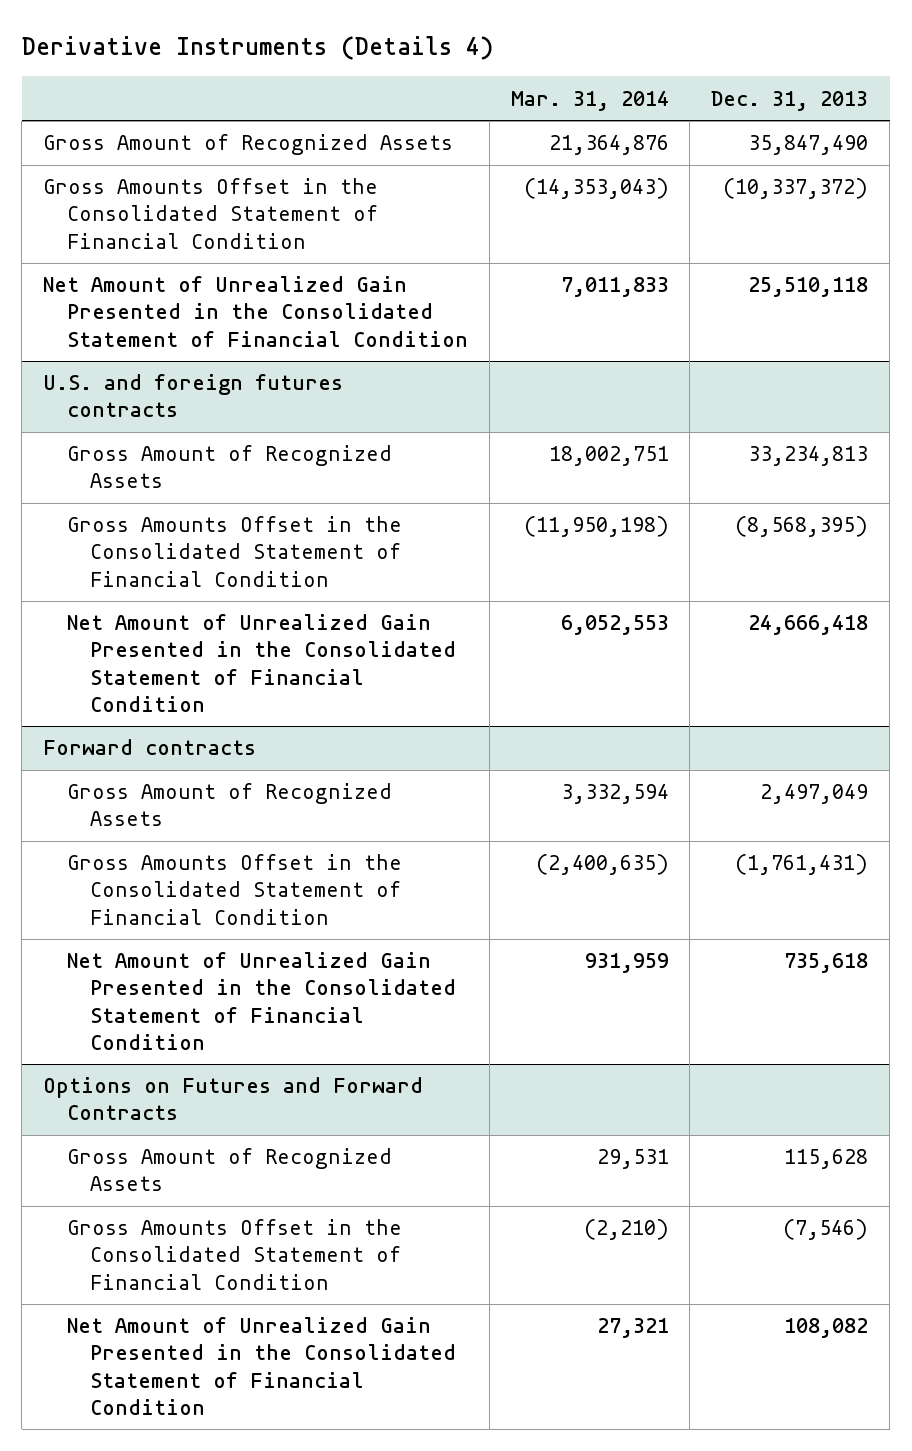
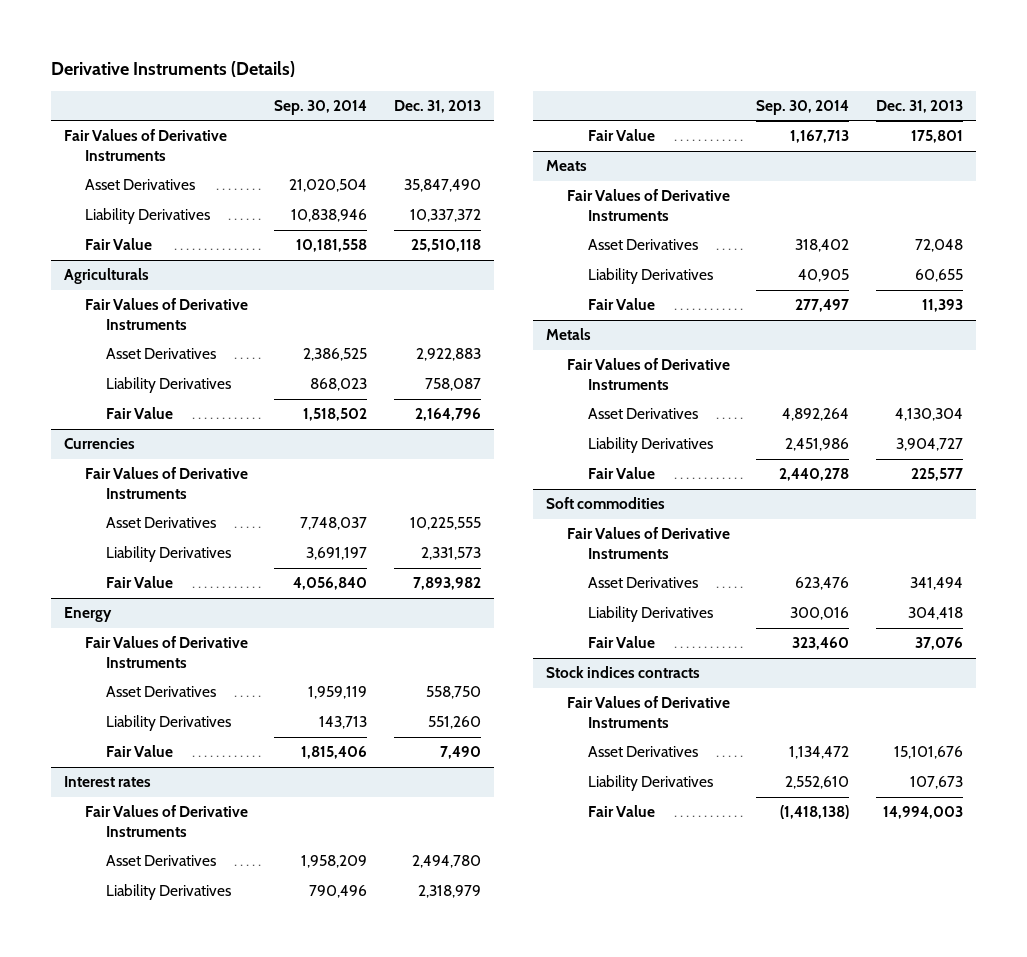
[21,36,493,61] Derivative Instruments (Details 4) -> [50,61,295,78] Derivative Instruments (Details)
[510,90,669,111] Mar. 31, 2014 -> none
none -> [274,99,368,115] Sep. 30, 2014
[43,178,379,249] Gross Amounts Offset in the Consolidated Statement of Financial Condition -> none
[43,374,344,418] U.S. and foreign futures contracts -> none
[66,445,392,489] Gross Amount of Recognized Assets -> none
[66,516,402,587] Gross Amounts Offset in the Consolidated Statement of Financial Condition -> none
[66,614,456,712] Net Amount of Unrealized Gain Presented in the Consolidated Statement of Financial Condition -> none
[43,739,257,756] Forward contracts -> none
[66,783,392,827] Gross Amount of Recognized Assets -> none
[66,854,402,925] Gross Amounts Offset in the Consolidated Statement of Financial Condition -> none
[66,952,456,1050] Net Amount of Unrealized Gain Presented in the Consolidated Statement of Financial Condition -> none
[43,1077,424,1121] Options on Futures and Forward Contracts -> none
[66,1148,392,1192] Gross Amount of Recognized Assets -> none
[66,1219,402,1290] Gross Amounts Offset in the Consolidated Statement of Financial Condition -> none
[66,1317,456,1415] Net Amount of Unrealized Gain Presented in the Consolidated Statement of Financial Condition -> none
none -> [64,129,228,162] Fair Values of Derivative Instruments
[43,134,454,156] Gross Amount of Recognized Assets -> [84,179,195,191] Asset Derivatives
none -> [84,208,210,225] Liability Derivatives
[43,276,468,347] Net Amount of Unrealized Gain Presented in the Consolidated Statement of Financial Condition -> [84,238,152,251] Fair Value
none -> [64,268,150,285] Agriculturals
none -> [84,298,248,331] Fair Values of Derivative Instruments
none -> [105,348,216,360] Asset Derivatives
none -> [105,377,231,394] Liability Derivatives
none -> [105,407,173,420] Fair Value
none -> [64,438,136,450] Currencies
none -> [84,467,248,500] Fair Values of Derivative Instruments
none -> [105,517,216,529] Asset Derivatives
none -> [105,546,231,563] Liability Derivatives
none -> [105,576,173,589] Fair Value
none -> [64,607,113,623] Energy
none -> [84,636,248,669] Fair Values of Derivative Instruments
none -> [105,686,216,698] Asset Derivatives
none -> [105,715,231,732] Liability Derivatives
none -> [105,745,173,758] Fair Value
none -> [64,776,152,788] Interest rates
none -> [84,805,248,838] Fair Values of Derivative Instruments
none -> [105,855,216,867] Asset Derivatives
none -> [105,884,231,901] Liability Derivatives
none -> [587,129,655,142] Fair Value
none -> [545,160,587,172] Meats
none -> [566,189,730,222] Fair Values of Derivative Instruments
none -> [587,239,698,251] Asset Derivatives
none -> [587,268,713,285] Liability Derivatives
none -> [587,298,655,311] Fair Value
none -> [545,328,591,341] Metals
none -> [566,358,730,391] Fair Values of Derivative Instruments
none -> [587,408,698,420] Asset Derivatives
none -> [587,437,713,454] Liability Derivatives
none -> [587,467,655,480] Fair Value
none -> [545,497,665,510] Soft commodities
none -> [566,527,730,560] Fair Values of Derivative Instruments
none -> [587,577,698,589] Asset Derivatives
none -> [587,606,713,623] Liability Derivatives
none -> [587,636,655,649] Fair Value
none -> [545,666,700,679] Stock indices contracts
none -> [566,696,730,729] Fair Values of Derivative Instruments
none -> [587,746,698,758] Asset Derivatives
none -> [587,775,713,792] Liability Derivatives
none -> [587,805,655,818] Fair Value

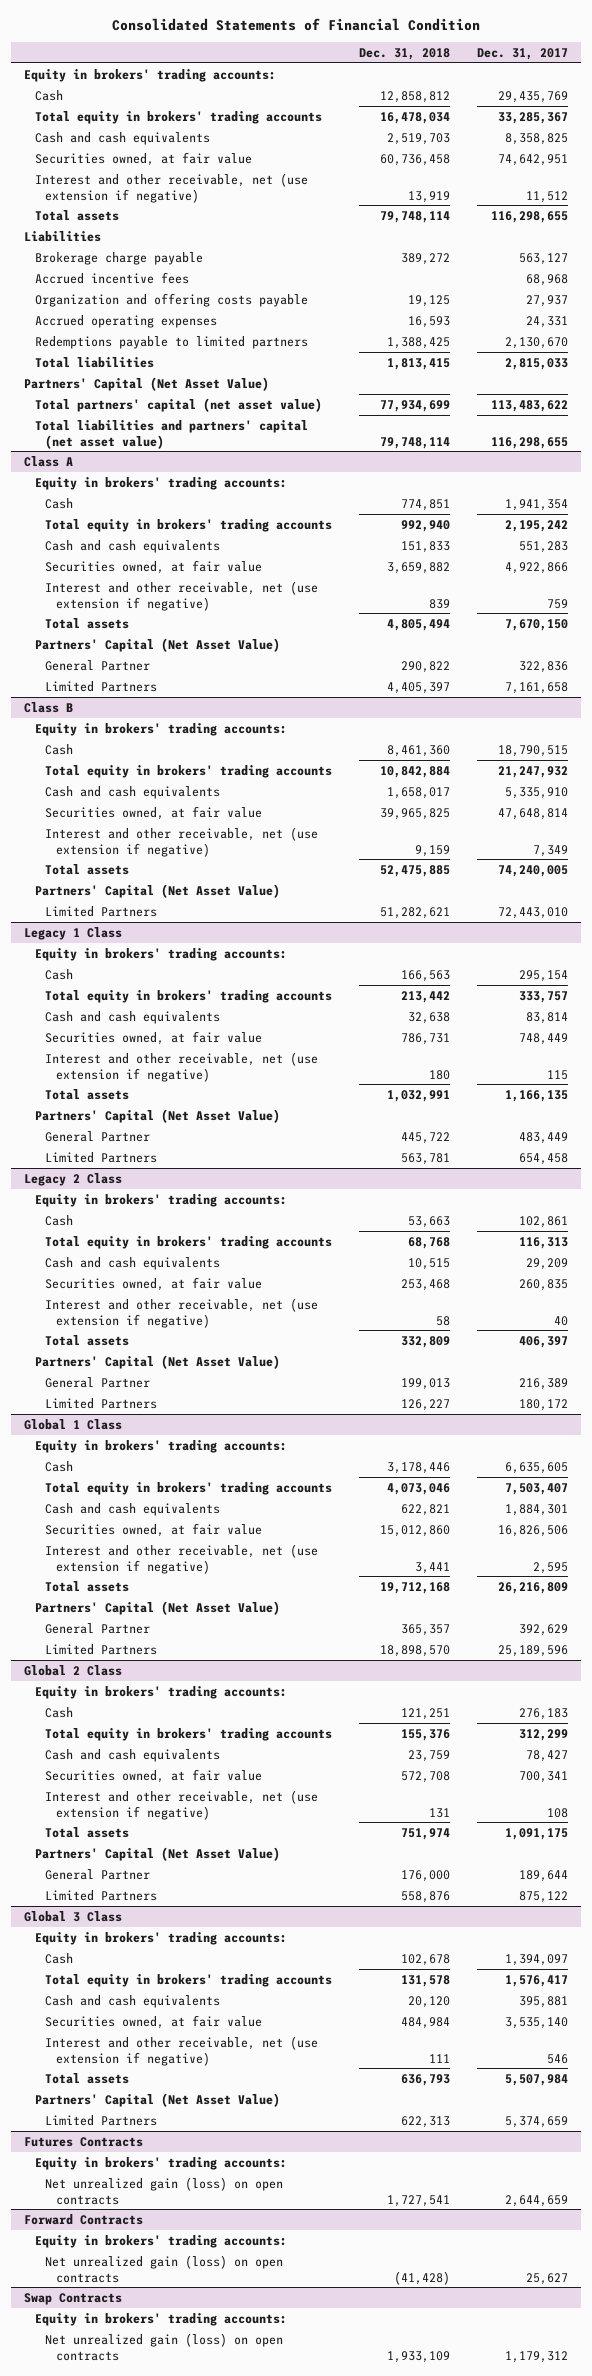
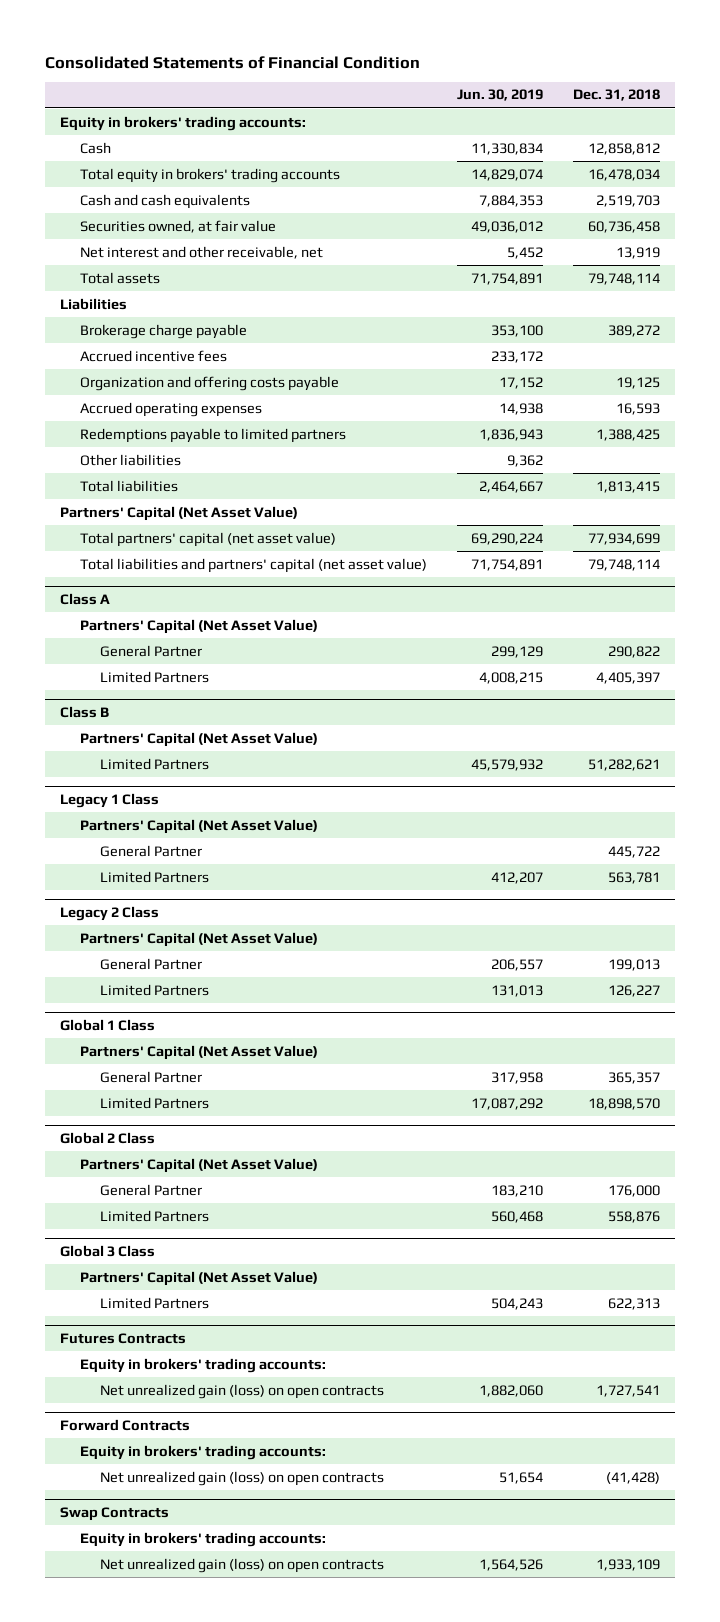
[476,47,568,60] Dec. 31, 2017 -> none
none -> [457,89,544,102] Jun. 30, 2019
[34,172,308,203] Interest and other receivable, net (use extension if negative) -> [80,245,324,259] Net interest and other receivable, net
none -> [80,453,182,466] Other liabilities
[34,476,287,490] Equity in brokers' trading accounts: -> none
[45,497,74,509] Cash -> none
[45,518,333,532] Total equity in brokers' trading accounts -> none
[45,539,221,553] Cash and cash equivalents -> none
[45,559,263,574] Securities owned, at fair value -> none
[45,580,319,611] Interest and other receivable, net (use extension if negative) -> none
[45,617,130,629] Total assets -> none
[34,722,287,736] Equity in brokers' trading accounts: -> none
[45,743,74,755] Cash -> none
[45,764,333,778] Total equity in brokers' trading accounts -> none
[45,785,221,799] Cash and cash equivalents -> none
[45,805,263,820] Securities owned, at fair value -> none
[45,826,319,857] Interest and other receivable, net (use extension if negative) -> none
[45,863,130,875] Total assets -> none
[34,947,287,961] Equity in brokers' trading accounts: -> none
[45,968,74,980] Cash -> none
[45,989,333,1003] Total equity in brokers' trading accounts -> none
[45,1010,221,1024] Cash and cash equivalents -> none
[45,1030,263,1045] Securities owned, at fair value -> none
[45,1051,319,1082] Interest and other receivable, net (use extension if negative) -> none
[45,1088,130,1100] Total assets -> none
[34,1193,287,1207] Equity in brokers' trading accounts: -> none
[45,1214,74,1226] Cash -> none
[45,1235,333,1249] Total equity in brokers' trading accounts -> none
[45,1256,221,1270] Cash and cash equivalents -> none
[45,1276,263,1291] Securities owned, at fair value -> none
[45,1297,319,1328] Interest and other receivable, net (use extension if negative) -> none
[45,1334,130,1346] Total assets -> none
[34,1439,287,1453] Equity in brokers' trading accounts: -> none
[45,1460,74,1472] Cash -> none
[45,1481,333,1495] Total equity in brokers' trading accounts -> none
[45,1502,221,1516] Cash and cash equivalents -> none
[45,1522,263,1537] Securities owned, at fair value -> none
[45,1543,319,1574] Interest and other receivable, net (use extension if negative) -> none
[45,1580,130,1592] Total assets -> none
[34,1685,287,1699] Equity in brokers' trading accounts: -> none
[45,1706,74,1718] Cash -> none
[45,1727,333,1741] Total equity in brokers' trading accounts -> none
[45,1748,221,1762] Cash and cash equivalents -> none
[45,1768,263,1783] Securities owned, at fair value -> none
[45,1789,319,1820] Interest and other receivable, net (use extension if negative) -> none
[45,1826,130,1838] Total assets -> none
[34,1931,287,1945] Equity in brokers' trading accounts: -> none
[45,1952,74,1964] Cash -> none
[45,1973,333,1987] Total equity in brokers' trading accounts -> none
[45,1994,221,2008] Cash and cash equivalents -> none
[45,2014,263,2029] Securities owned, at fair value -> none
[45,2035,319,2066] Interest and other receivable, net (use extension if negative) -> none
[45,2072,130,2084] Total assets -> none

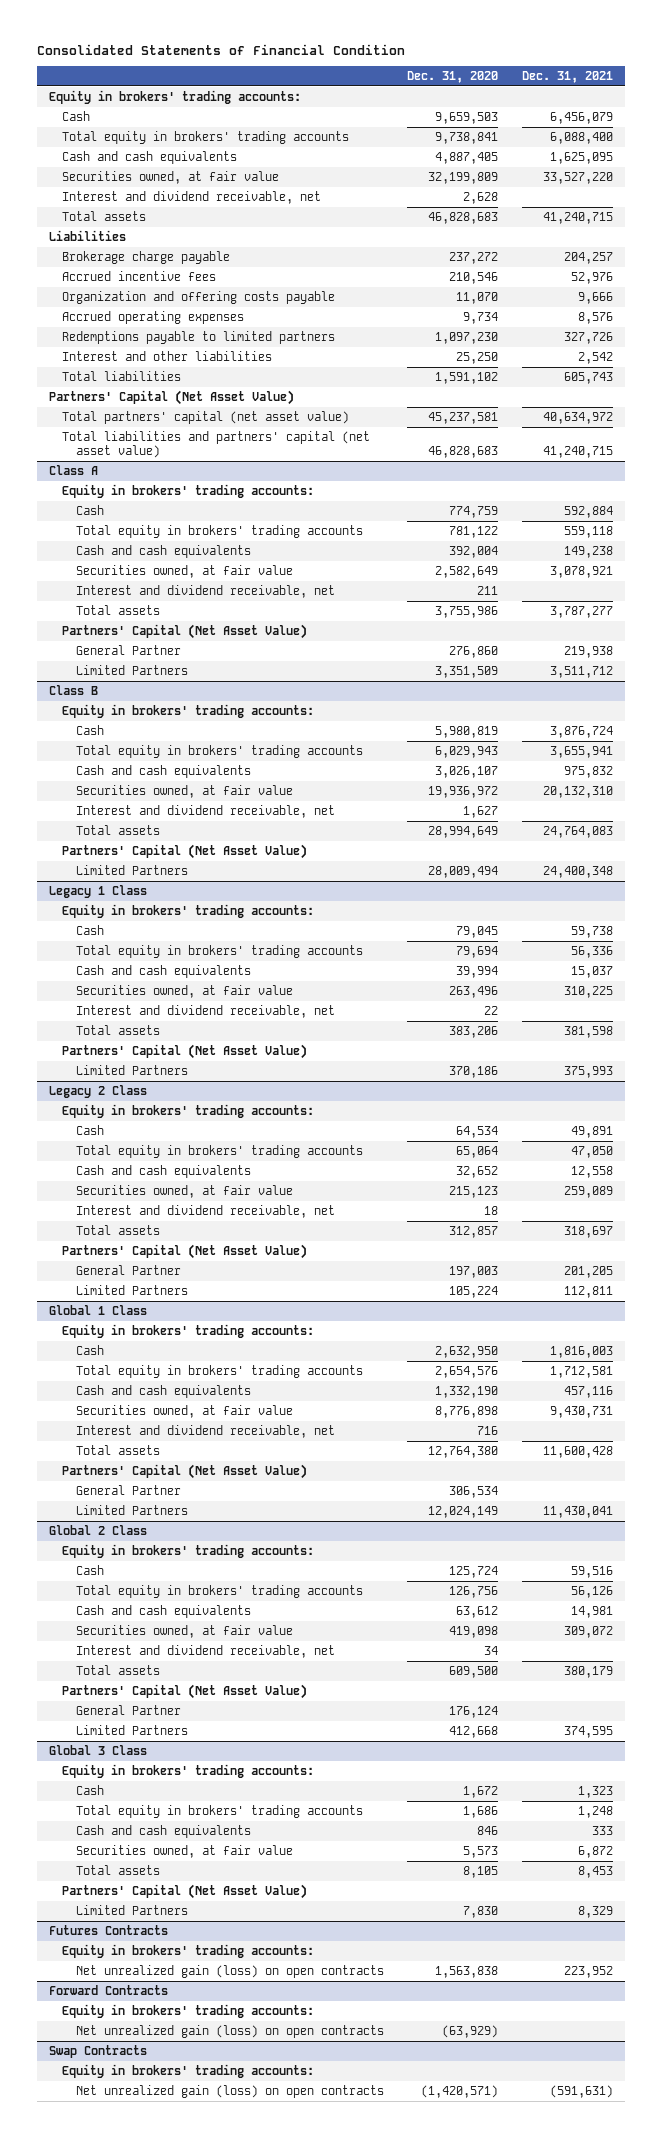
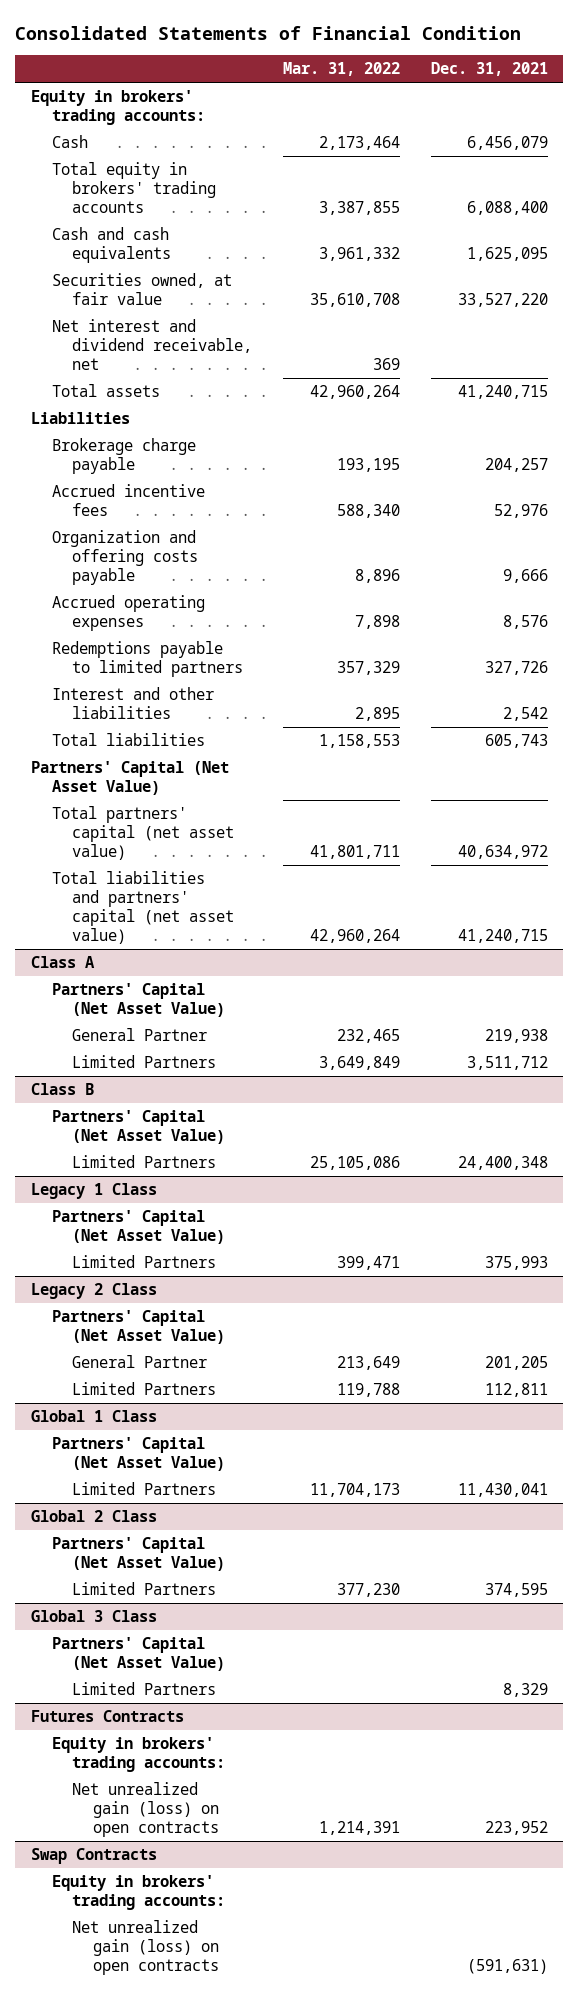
[407,70,499,83] Dec. 31, 2020 -> none
none -> [282,62,400,77] Mar. 31, 2022
[62,190,322,204] Interest and dividend receivable, net -> [51,319,253,370] Net interest and dividend receivable, net
[62,483,315,498] Equity in brokers' trading accounts: -> none
[75,504,104,515] Cash -> none
[75,524,363,538] Total equity in brokers' trading accounts -> none
[75,544,251,558] Cash and cash equivalents -> none
[75,564,293,578] Securities owned, at fair value -> none
[75,584,335,598] Interest and dividend receivable, net -> none
[75,604,160,615] Total assets -> none
[62,703,315,718] Equity in brokers' trading accounts: -> none
[75,724,104,735] Cash -> none
[75,744,363,758] Total equity in brokers' trading accounts -> none
[75,764,251,778] Cash and cash equivalents -> none
[75,784,293,798] Securities owned, at fair value -> none
[75,804,335,818] Interest and dividend receivable, net -> none
[75,824,160,835] Total assets -> none
[62,903,315,918] Equity in brokers' trading accounts: -> none
[75,924,104,935] Cash -> none
[75,944,363,958] Total equity in brokers' trading accounts -> none
[75,964,251,978] Cash and cash equivalents -> none
[75,984,293,998] Securities owned, at fair value -> none
[75,1004,335,1018] Interest and dividend receivable, net -> none
[75,1024,160,1035] Total assets -> none
[62,1103,315,1118] Equity in brokers' trading accounts: -> none
[75,1124,104,1135] Cash -> none
[75,1144,363,1158] Total equity in brokers' trading accounts -> none
[75,1164,251,1178] Cash and cash equivalents -> none
[75,1184,293,1198] Securities owned, at fair value -> none
[75,1204,335,1218] Interest and dividend receivable, net -> none
[75,1224,160,1235] Total assets -> none
[62,1323,315,1338] Equity in brokers' trading accounts: -> none
[75,1344,104,1355] Cash -> none
[75,1364,363,1378] Total equity in brokers' trading accounts -> none
[75,1384,251,1398] Cash and cash equivalents -> none
[75,1404,293,1418] Securities owned, at fair value -> none
[75,1424,335,1438] Interest and dividend receivable, net -> none
[75,1444,160,1455] Total assets -> none
[75,1484,181,1495] General Partner -> none
[62,1543,315,1558] Equity in brokers' trading accounts: -> none
[75,1564,104,1575] Cash -> none
[75,1584,363,1598] Total equity in brokers' trading accounts -> none
[75,1604,251,1618] Cash and cash equivalents -> none
[75,1624,293,1638] Securities owned, at fair value -> none
[75,1644,335,1658] Interest and dividend receivable, net -> none
[75,1664,160,1675] Total assets -> none
[75,1704,181,1715] General Partner -> none
[62,1763,315,1778] Equity in brokers' trading accounts: -> none
[75,1784,104,1795] Cash -> none
[75,1804,363,1818] Total equity in brokers' trading accounts -> none
[75,1824,251,1838] Cash and cash equivalents -> none
[75,1844,293,1858] Securities owned, at fair value -> none
[75,1864,160,1875] Total assets -> none
[48,1984,168,1995] Forward Contracts -> none
[62,2003,315,2018] Equity in brokers' trading accounts: -> none
[75,2024,384,2038] Net unrealized gain (loss) on open contracts -> none

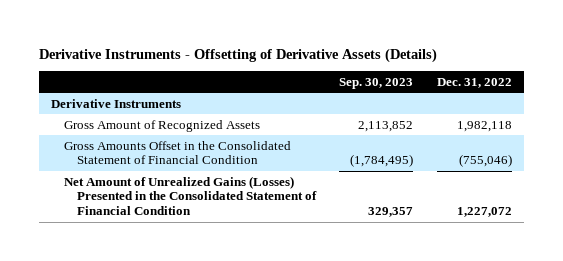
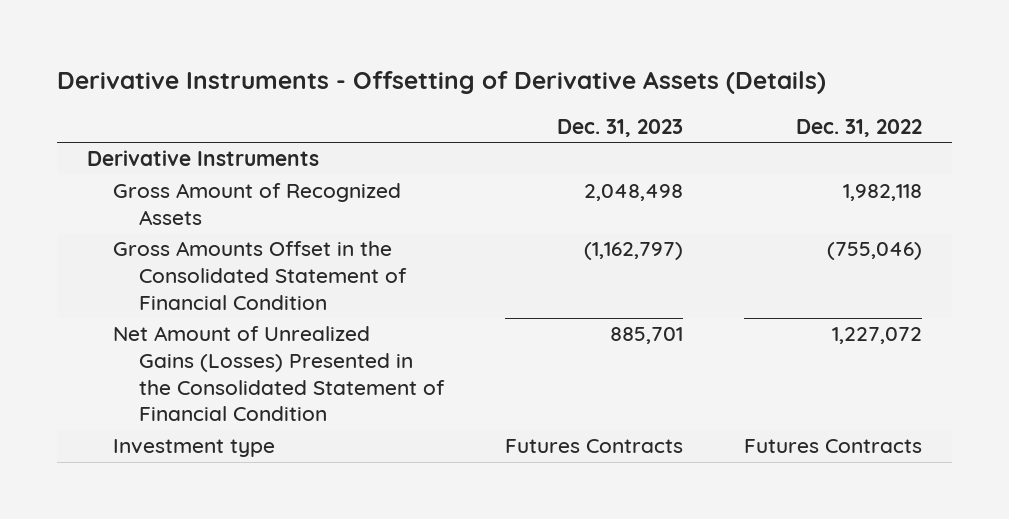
[339,77,414,89] Sep. 30, 2023 -> none
none -> [556,118,683,137] Dec. 31, 2023
none -> [112,439,275,458] Investment type

